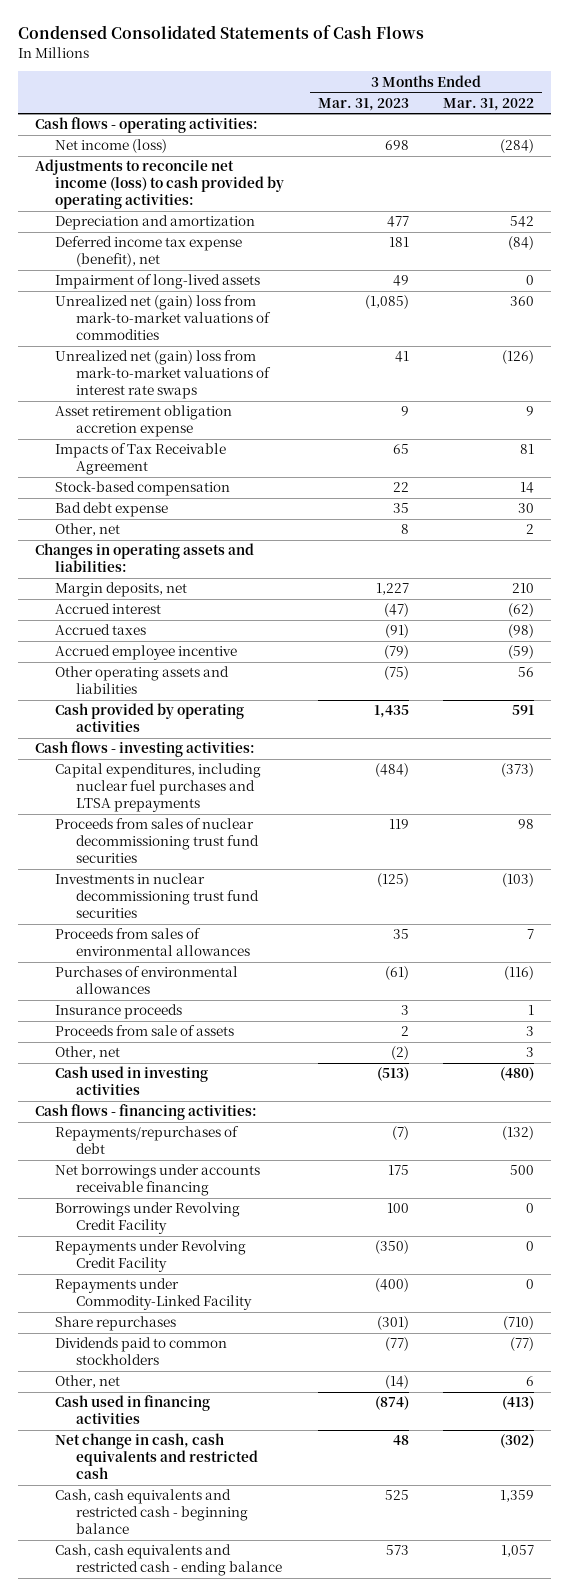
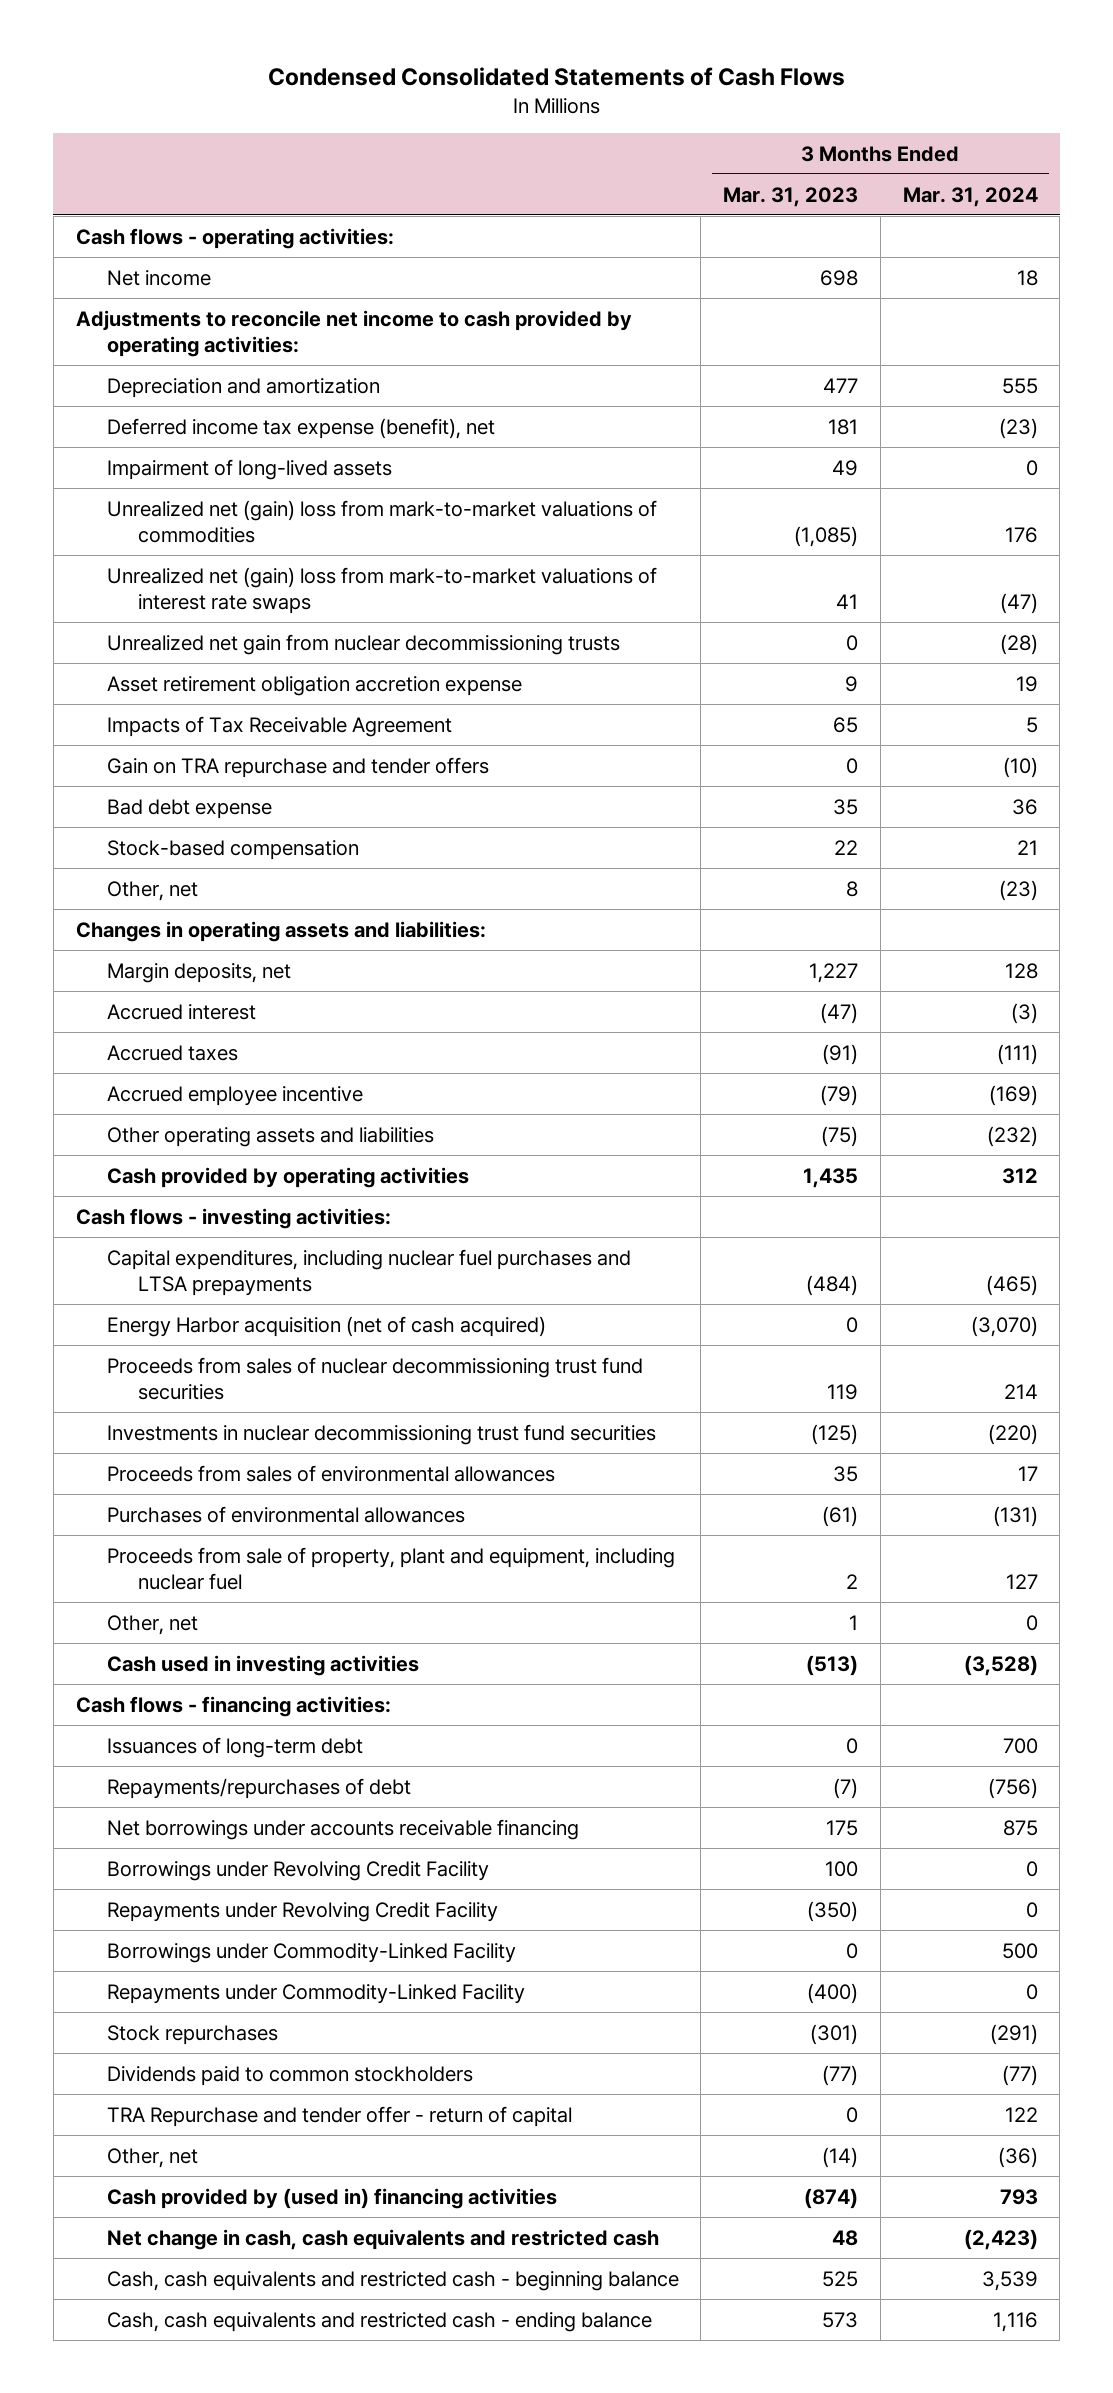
[442,97,534,111] Mar. 31, 2022 -> none
none -> [902,186,1038,207] Mar. 31, 2024
[55,139,168,154] Net income (loss) -> [106,269,211,286] Net income
[34,159,285,210] Adjustments to reconcile net income (loss) to cash provided by operating activities: -> [75,309,632,357] Adjustments to reconcile net income to cash provided by operating activities:
none -> [106,633,620,655] Unrealized net gain from nuclear decommissioning trusts
none -> [106,756,489,778] Gain on TRA repurchase and tender offers
[55,481,231,497] Stock-based compensation -> [106,839,359,860] Stock-based compensation
none -> [106,1315,546,1337] Energy Harbor acquisition (net of cash acquired)
[55,1004,183,1020] Insurance proceeds -> none
[55,1025,235,1037] Proceeds from sale of assets -> [106,1546,675,1590] Proceeds from sale of property, plant and equipment, including nuclear fuel
[391,1046,410,1061] (2) -> [849,1614,859,1630] 1
none -> [106,1736,363,1758] Issuances of long-term debt
none -> [106,1942,516,1963] Borrowings under Commodity-Linked Facility
[55,1316,177,1332] Share repurchases -> [106,2024,278,2045] Stock repurchases
none -> [106,2105,572,2127] TRA Repurchase and tender offer - return of capital
[55,1395,211,1425] Cash used in financing activities -> [106,2187,557,2209] Cash provided by (used in) financing activities

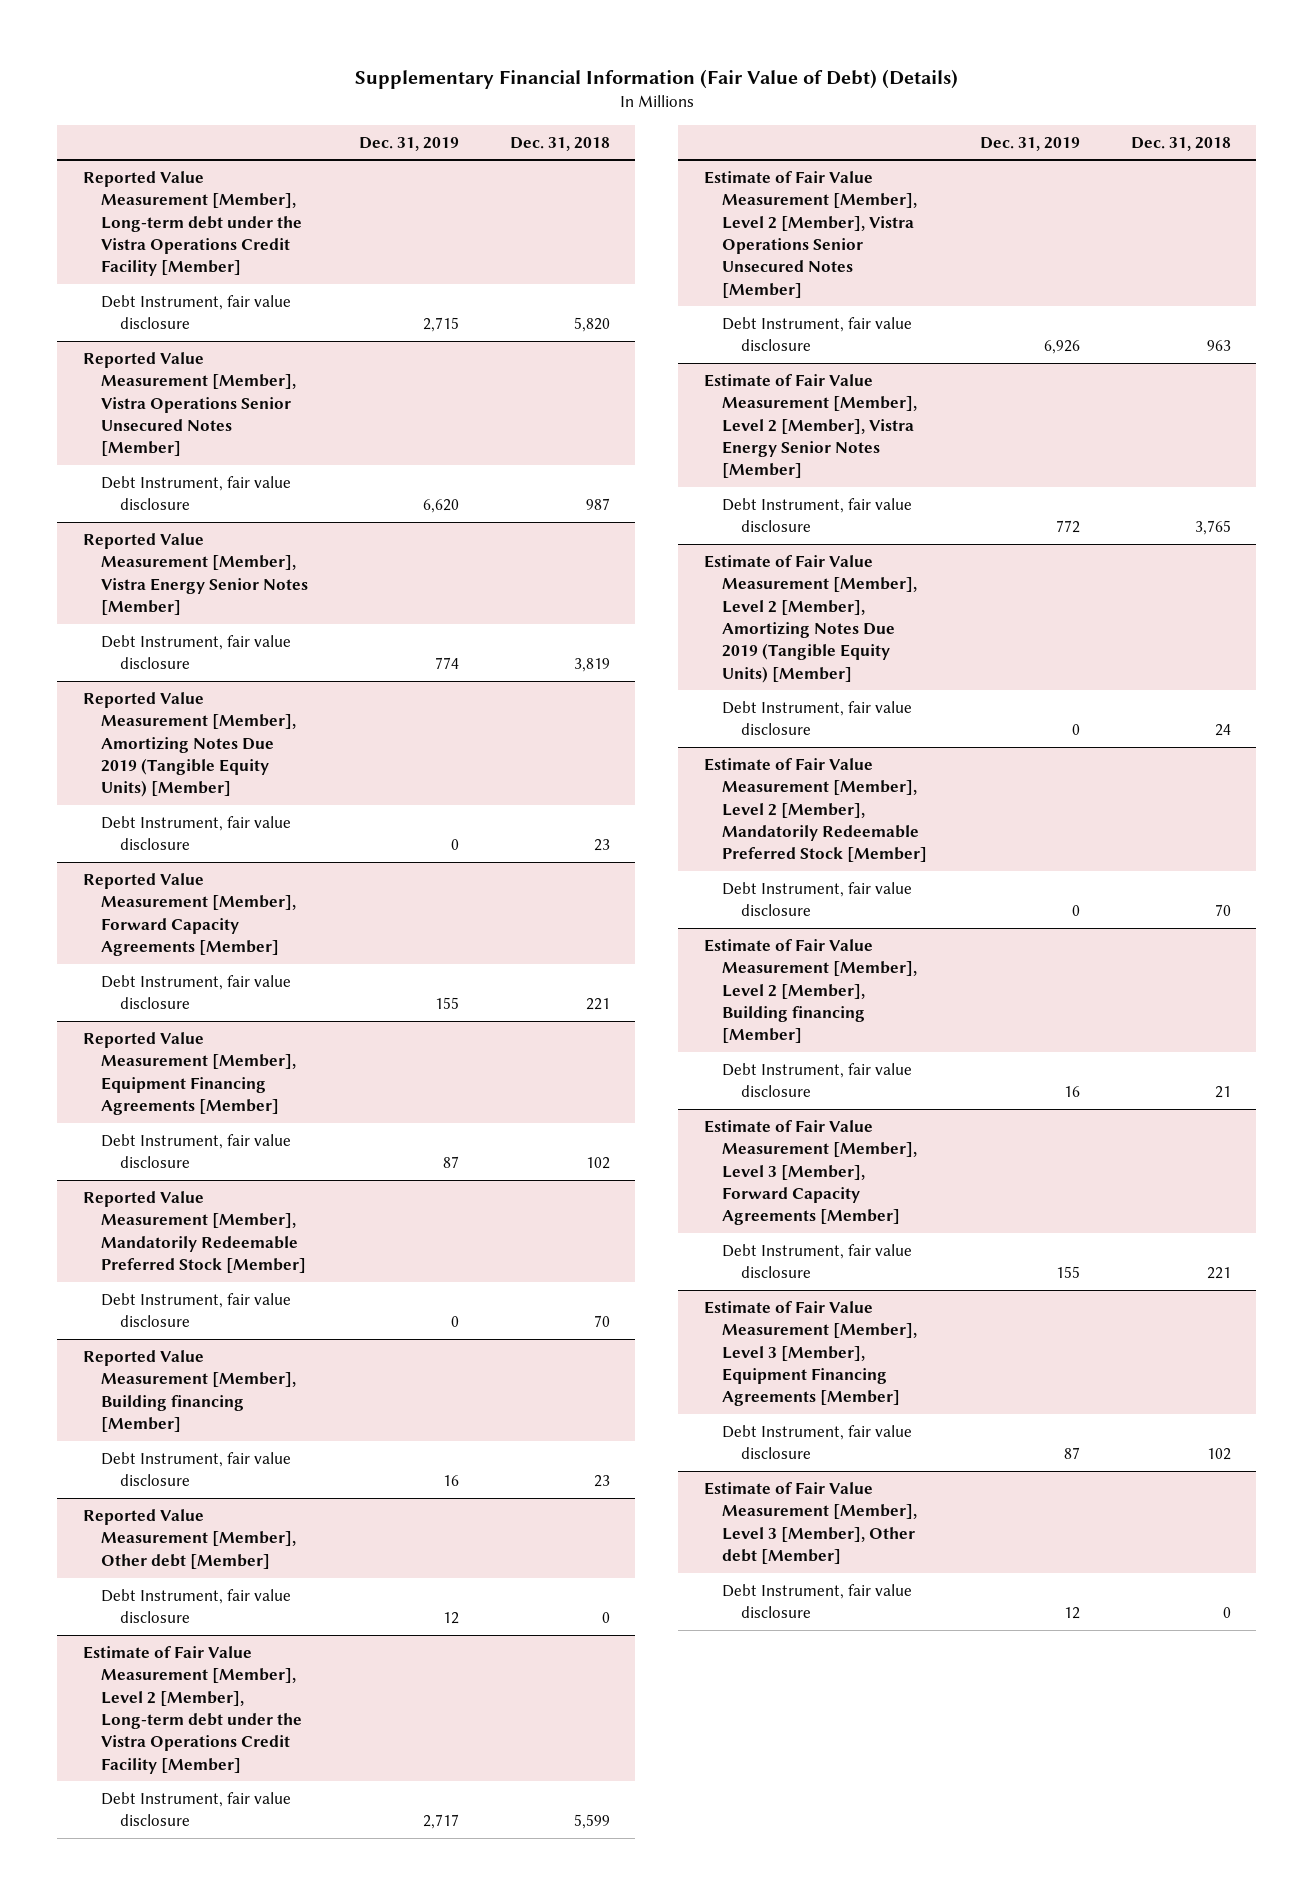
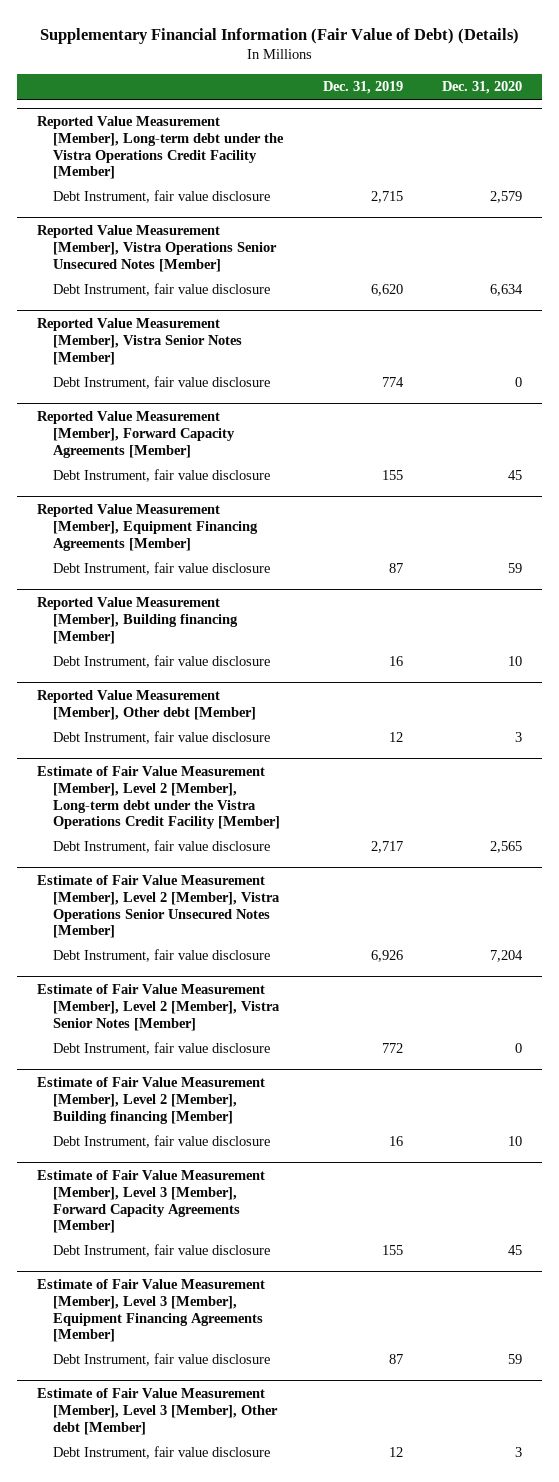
[509,136,610,151] Dec. 31, 2018 -> none
none -> [442,81,523,95] Dec. 31, 2020
[82,533,309,615] Reported Value Measurement [Member], Vistra Energy Senior Notes [Member] -> [37,317,243,365] Reported Value Measurement [Member], Vistra Senior Notes [Member]
[82,692,297,798] Reported Value Measurement [Member], Amortizing Notes Due 2019 (Tangible Equity Units) [Member] -> none
[101,816,292,851] Debt Instrument, fair value disclosure -> none
[82,1191,307,1273] Reported Value Measurement [Member], Mandatorily Redeemable Preferred Stock [Member] -> none
[101,1293,292,1328] Debt Instrument, fair value disclosure -> none
[703,374,918,479] Estimate of Fair Value Measurement [Member], Level 2 [Member], Vistra Energy Senior Notes [Member] -> [37,983,281,1031] Estimate of Fair Value Measurement [Member], Level 2 [Member], Vistra Senior Notes [Member]
[703,555,918,683] Estimate of Fair Value Measurement [Member], Level 2 [Member], Amortizing Notes Due 2019 (Tangible Equity Units) [Member] -> none
[722,701,913,736] Debt Instrument, fair value disclosure -> none
[703,758,928,863] Estimate of Fair Value Measurement [Member], Level 2 [Member], Mandatorily Redeemable Preferred Stock [Member] -> none
[722,882,913,917] Debt Instrument, fair value disclosure -> none

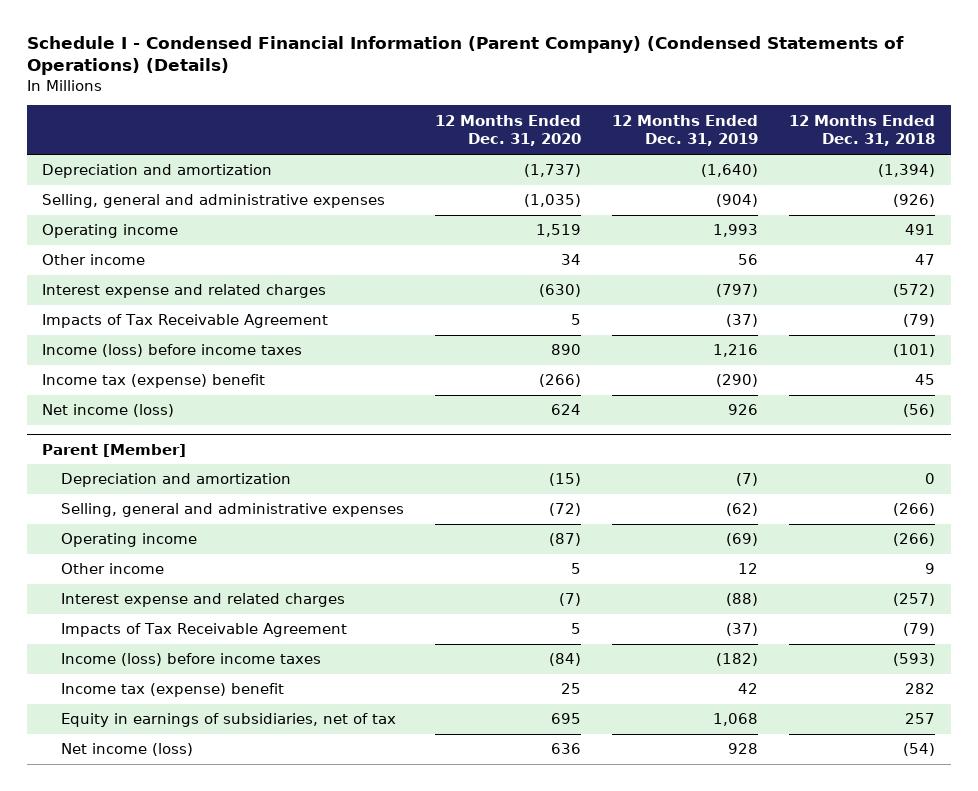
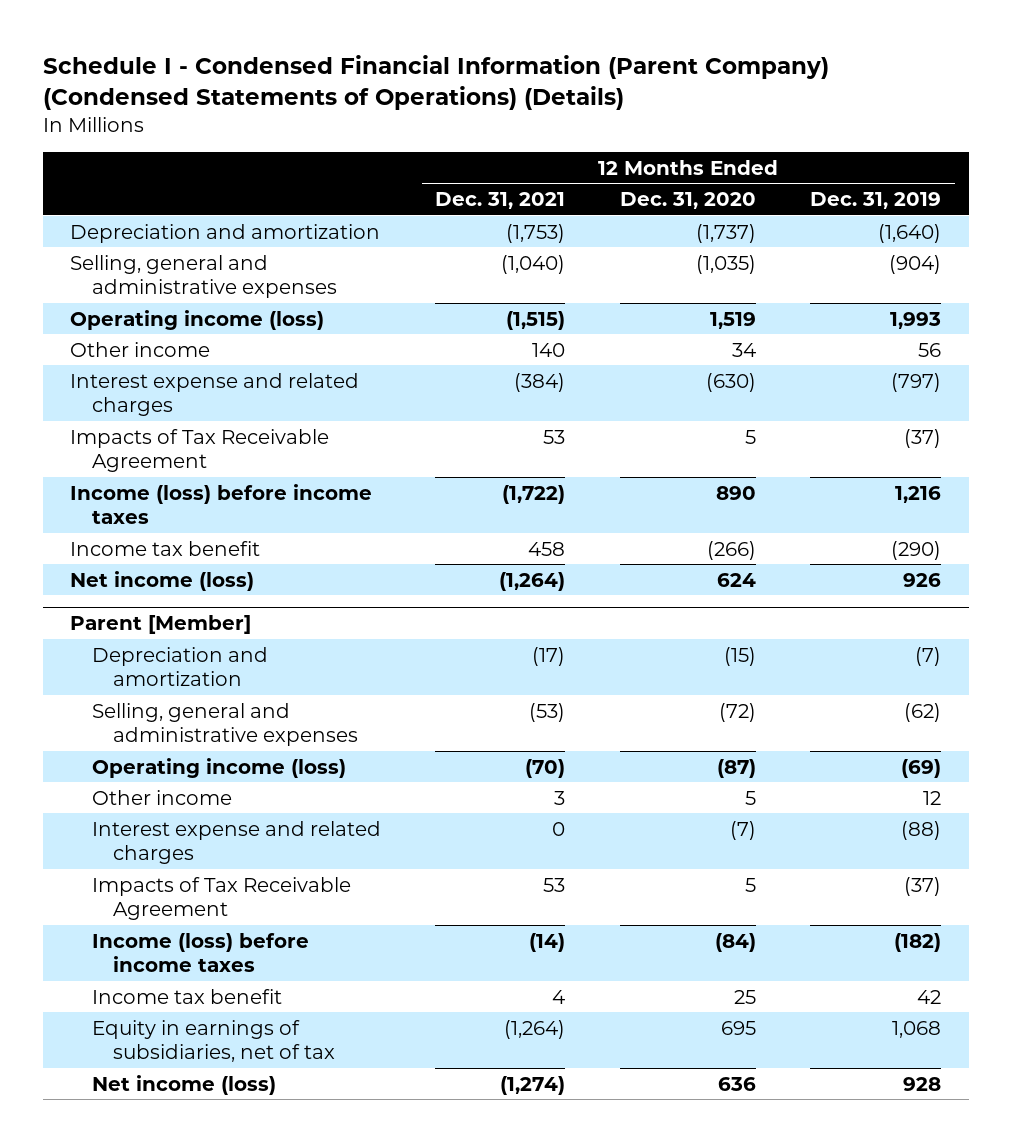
[789,114,936,147] 12 Months Ended Dec. 31, 2018 -> none
none -> [435,192,566,210] Dec. 31, 2021
[42,224,179,239] Operating income -> [70,309,325,330] Operating income (loss)
[42,374,266,389] Income tax (expense) benefit -> [70,540,261,556] Income tax benefit
[60,533,197,548] Operating income -> [91,757,346,778] Operating income (loss)
[60,683,284,698] Income tax (expense) benefit -> [91,988,282,1004] Income tax benefit

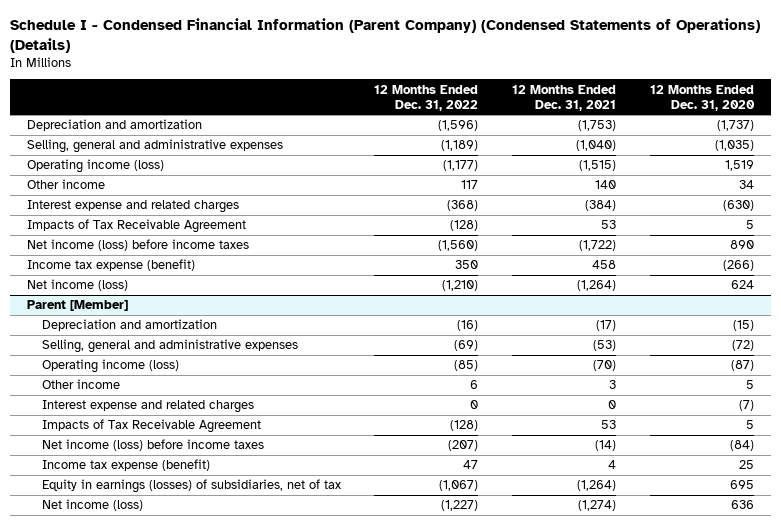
[810,192,942,210] Dec. 31, 2019 -> none
none -> [374,84,479,111] 12 Months Ended Dec. 31, 2022
[70,483,373,525] Income (loss) before income taxes -> [27,239,250,252] Net income (loss) before income taxes
[70,540,261,556] Income tax benefit -> [27,259,196,272] Income tax expense (benefit)
[91,932,309,973] Income (loss) before income taxes -> [41,439,264,452] Net income (loss) before income taxes
[91,988,282,1004] Income tax benefit -> [41,459,210,472] Income tax expense (benefit)
[91,1019,336,1063] Equity in earnings of subsidiaries, net of tax -> [41,479,341,494] Equity in earnings (losses) of subsidiaries, net of tax

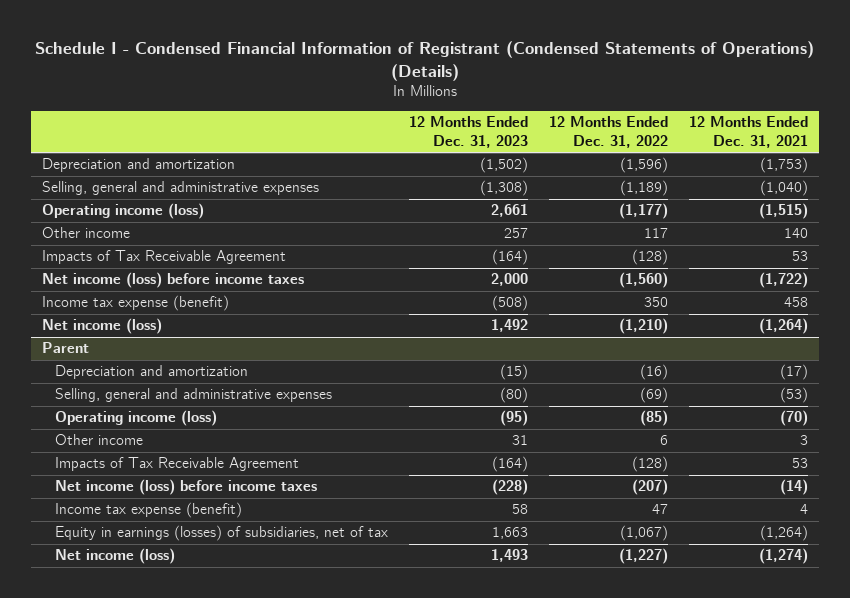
[10,18,761,53] Schedule I - Condensed Financial Information (Parent Company) (Condensed Statements of Operations) (Details) -> [35,41,815,81] Schedule I - Condensed Financial Information of Registrant (Condensed Statements of Operations) (Details)
[650,84,756,111] 12 Months Ended Dec. 31, 2020 -> none
none -> [408,116,528,148] 12 Months Ended Dec. 31, 2023
[27,200,240,214] Interest expense and related charges -> none
[27,300,129,312] Parent [Member] -> [42,342,90,354] Parent
[41,400,254,414] Interest expense and related charges -> none

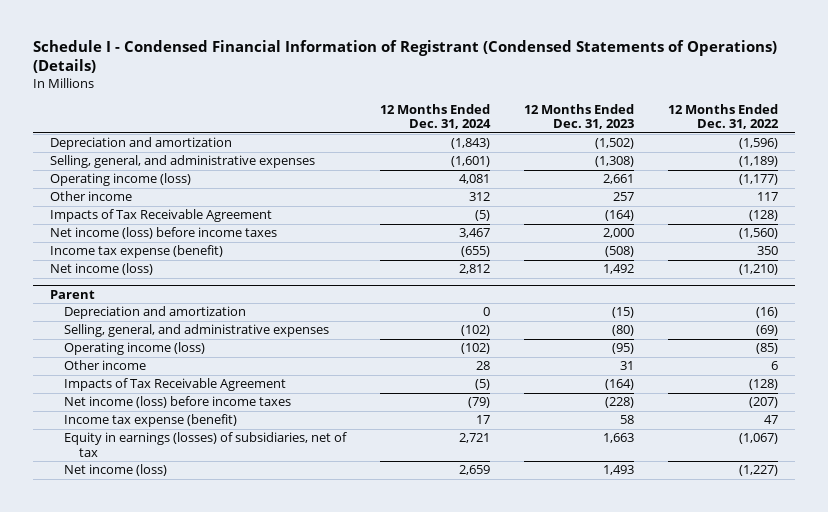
[689,116,809,148] 12 Months Ended Dec. 31, 2021 -> none
none -> [380,103,492,130] 12 Months Ended Dec. 31, 2024
[42,181,320,196] Selling, general and administrative expenses -> [49,155,315,169] Selling, general, and administrative expenses
[54,388,332,403] Selling, general and administrative expenses -> [64,324,330,338] Selling, general, and administrative expenses

